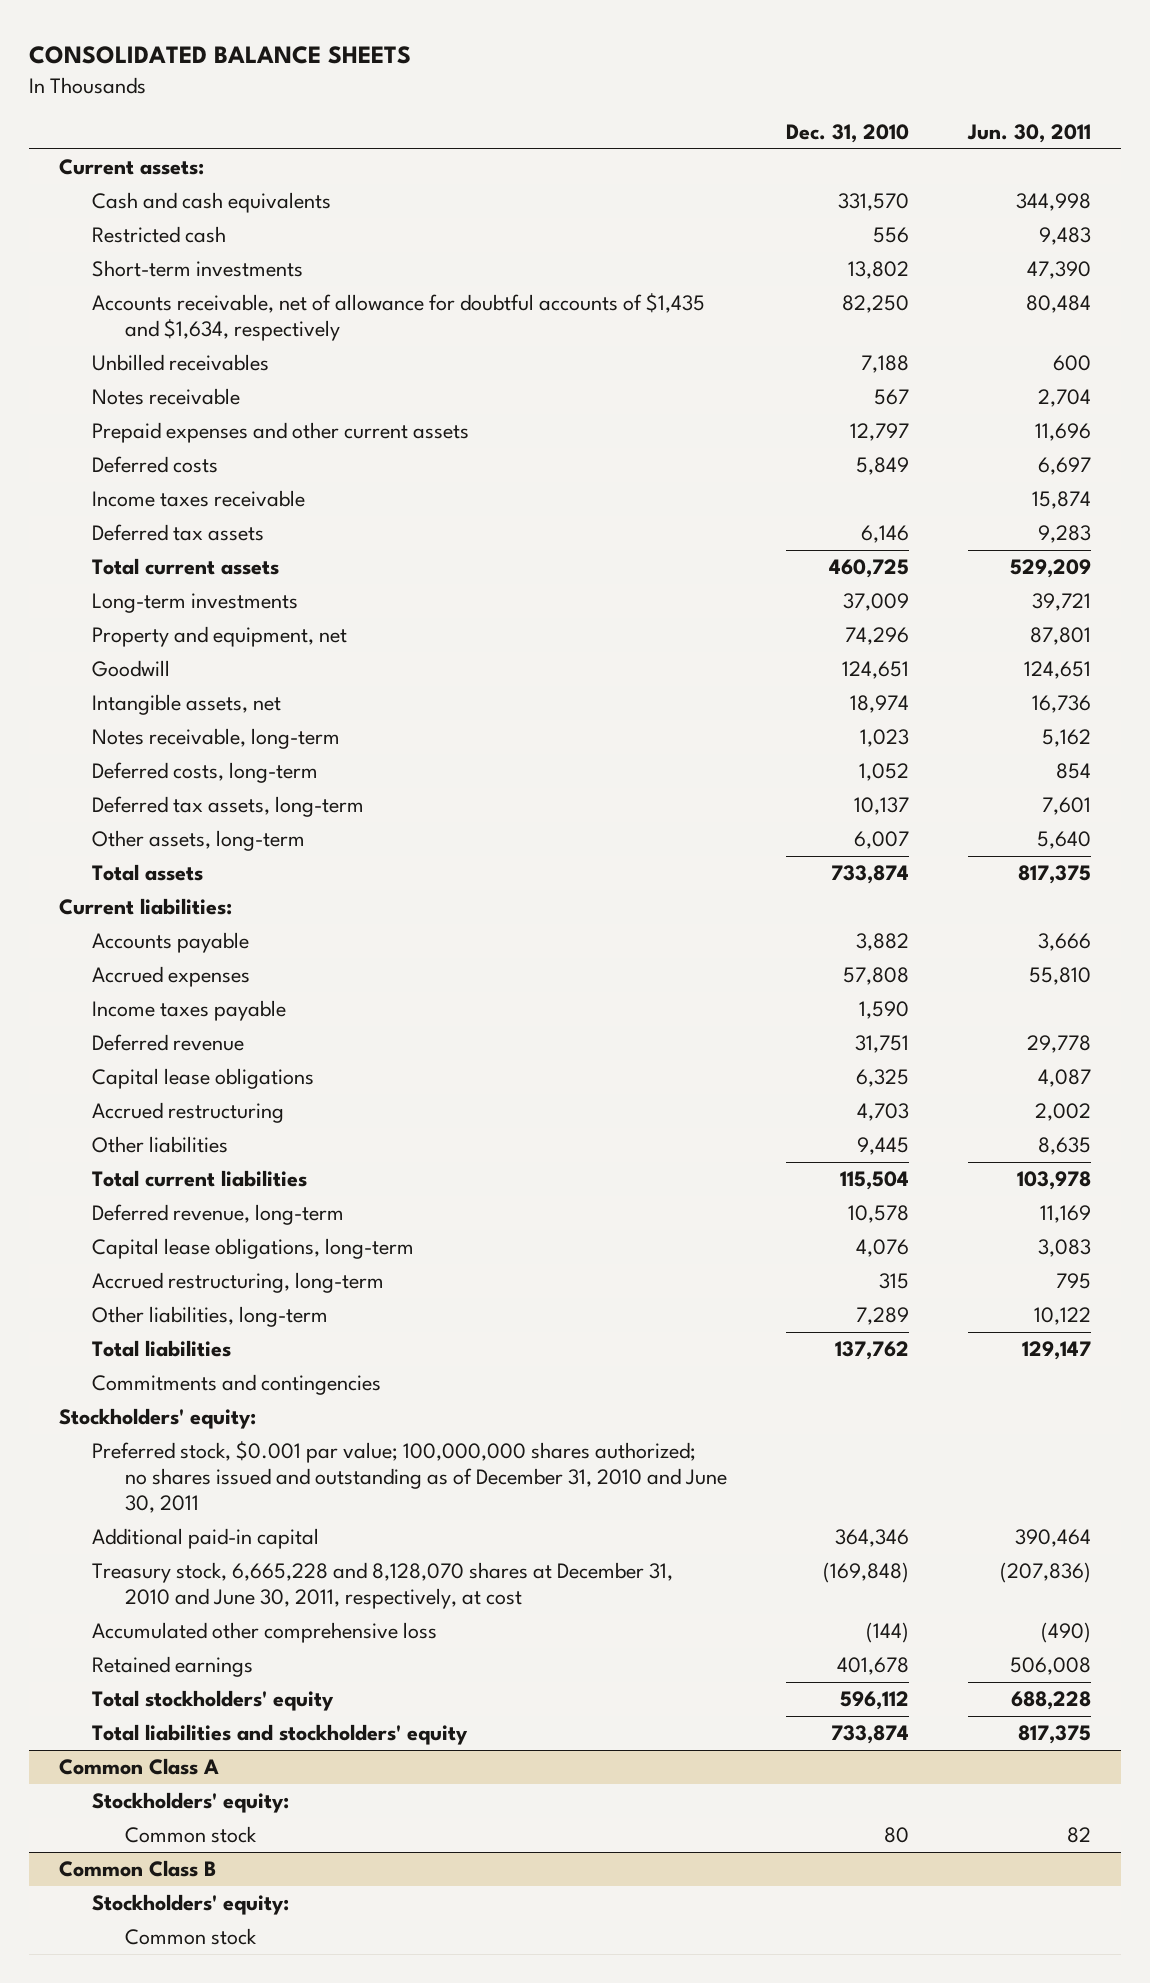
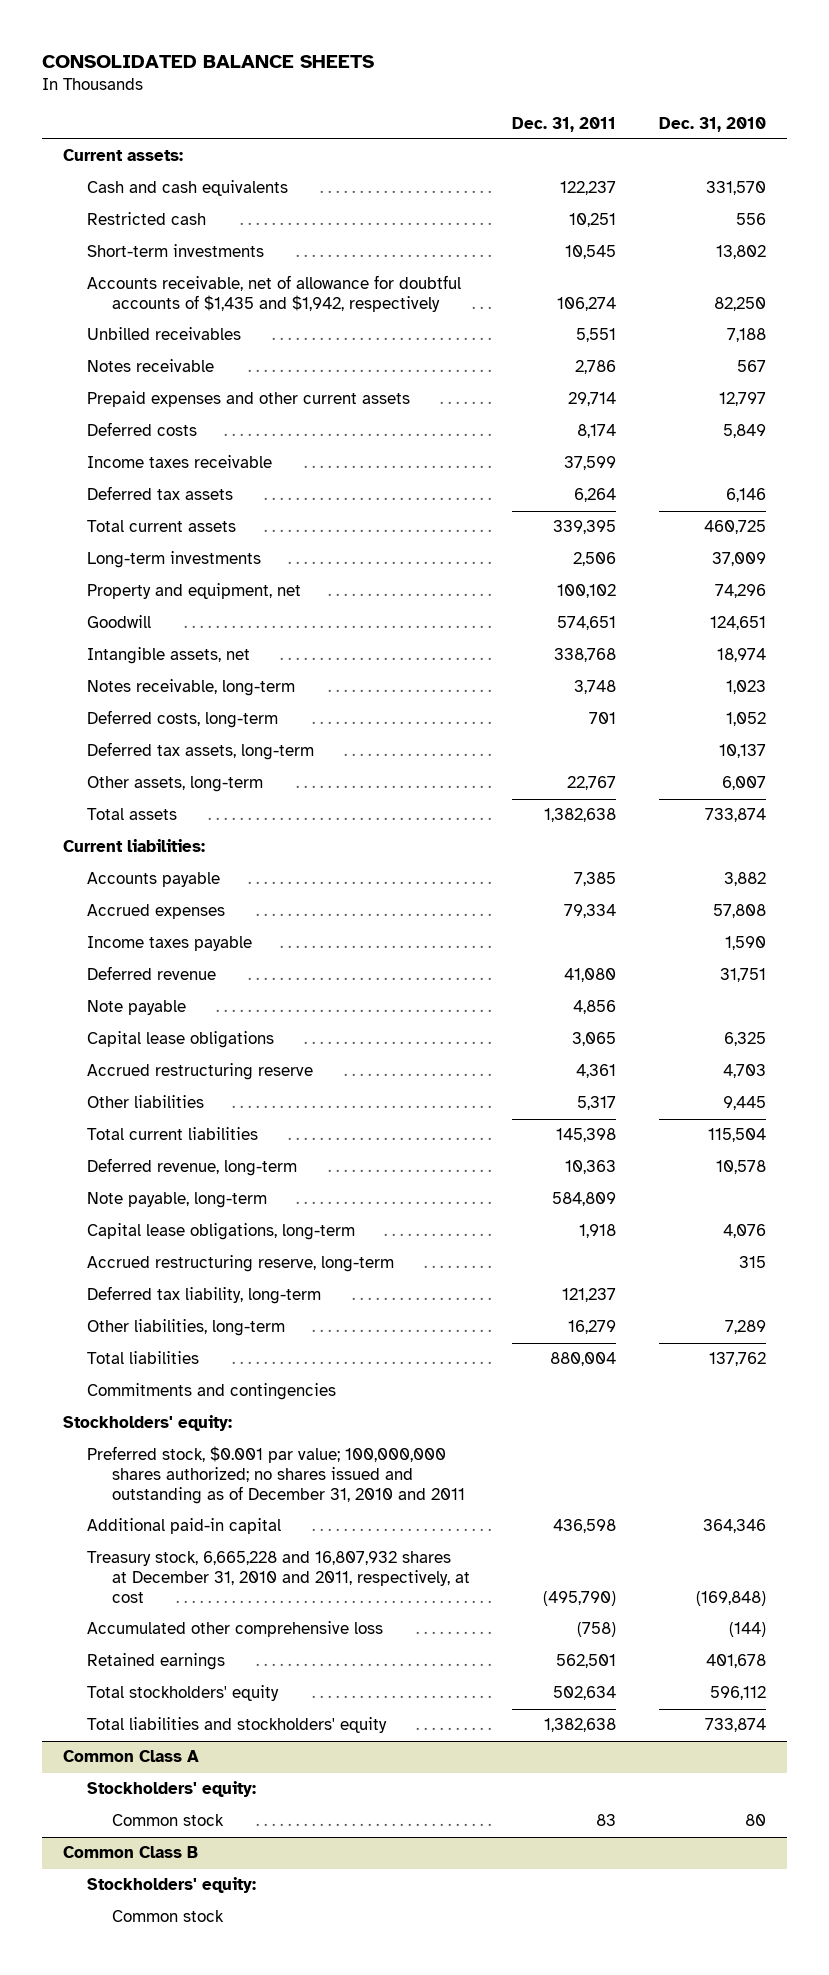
[967,123,1092,143] Jun. 30, 2011 -> none
none -> [512,116,617,132] Dec. 31, 2011
[91,293,705,342] Accounts receivable, net of allowance for doubtful accounts of $1,435 and $1,634, respectively -> [87,275,462,313] Accounts receivable, net of allowance for doubtful accounts of $1,435 and $1,942, respectively
none -> [87,1000,187,1016] Note payable
[91,1102,284,1124] Accrued restructuring -> [87,1063,314,1081] Accrued restructuring reserve
none -> [87,1192,268,1209] Note payable, long-term
[91,1272,384,1294] Accrued restructuring, long-term -> [87,1255,395,1273] Accrued restructuring reserve, long-term
none -> [87,1286,322,1305] Deferred tax liability, long-term
[91,1441,728,1514] Preferred stock, $0.001 par value; 100,000,000 shares authorized; no shares issued and outstanding as of December 31, 2010 and June 30, 2011 -> [87,1446,465,1505] Preferred stock, $0.001 par value; 100,000,000 shares authorized; no shares issued and outstanding as of December 31, 2010 and 2011
[91,1562,673,1610] Treasury stock, 6,665,228 and 8,128,070 shares at December 31, 2010 and June 30, 2011, respectively, at cost -> [87,1551,470,1604] Treasury stock, 6,665,228 and 16,807,932 shares at December 31, 2010 and 2011, respectively, at cost

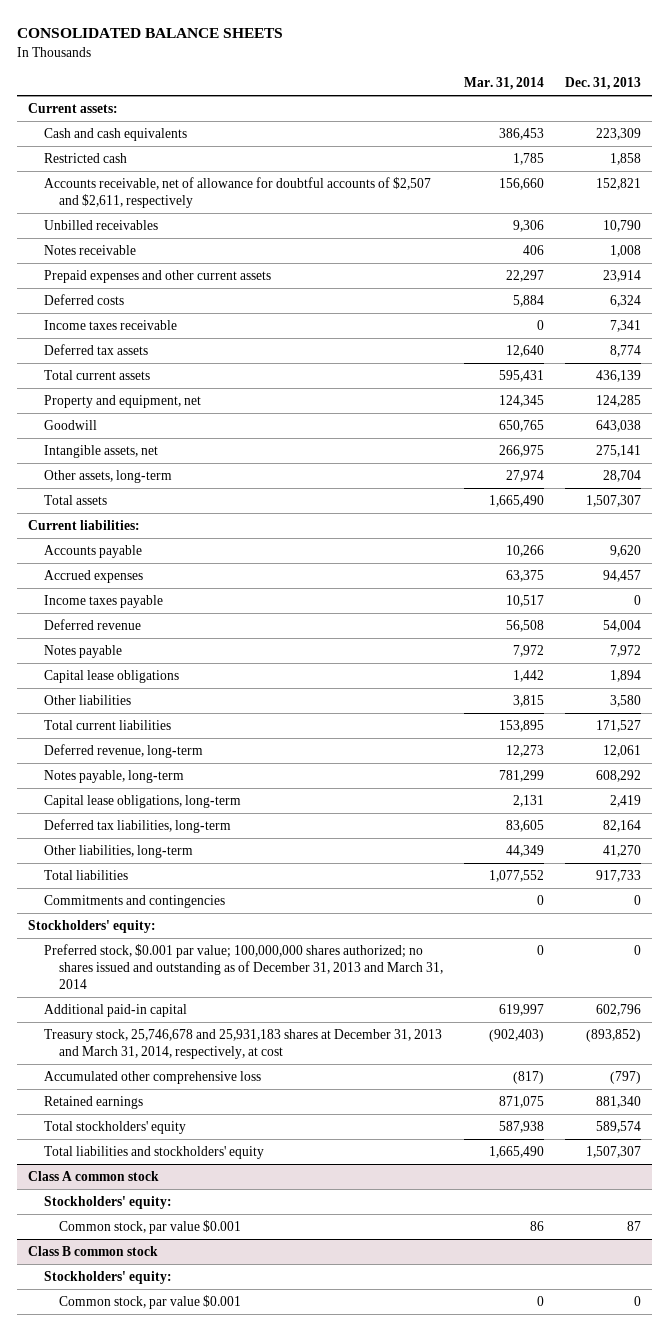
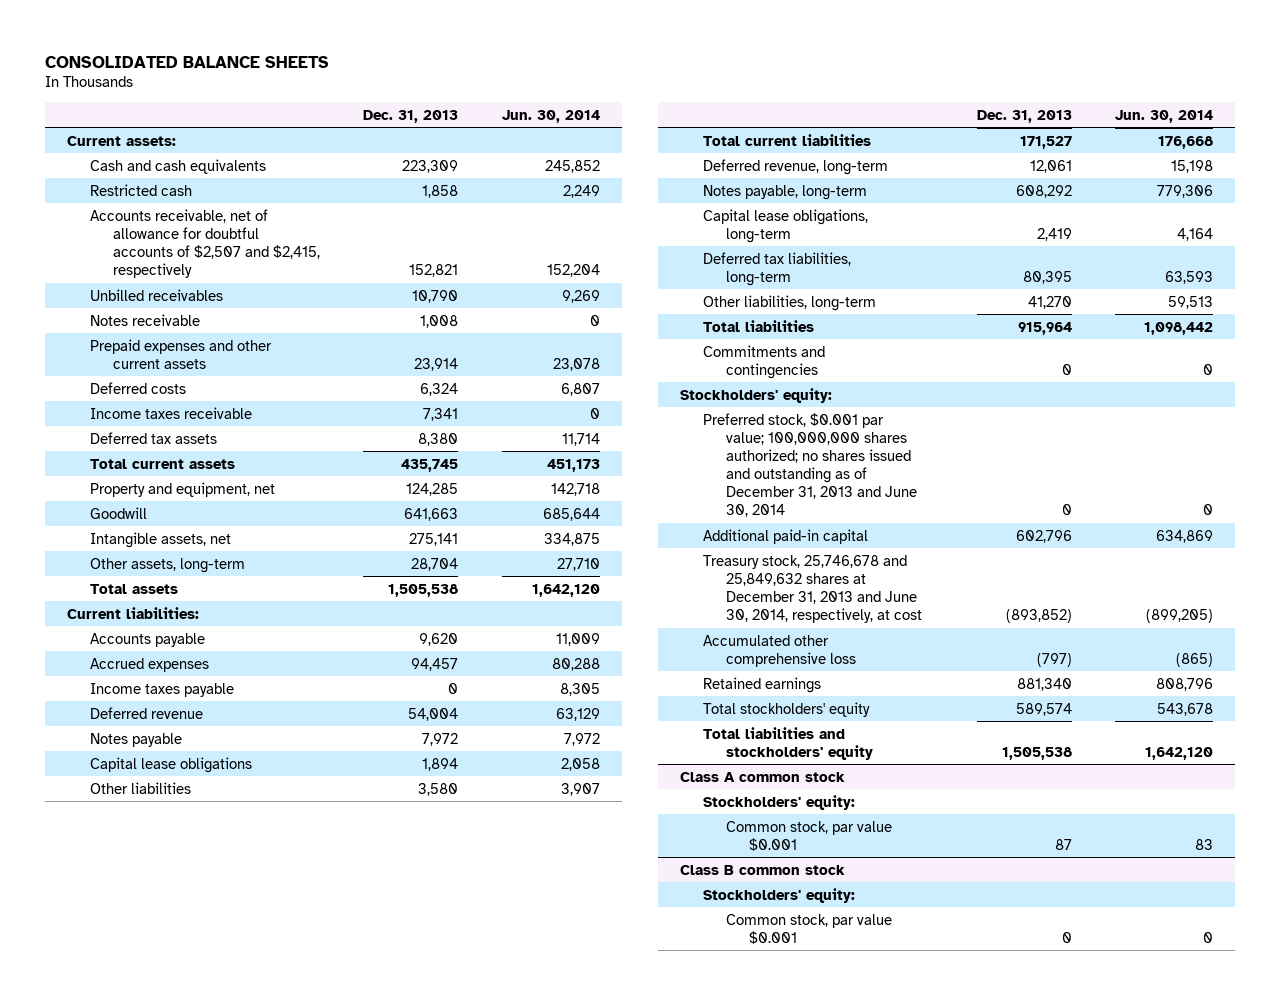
[464,77,545,91] Mar. 31, 2014 -> none
none -> [501,109,600,123] Jun. 30, 2014
[43,176,431,209] Accounts receivable, net of allowance for doubtful accounts of $2,507 and $2,611, respectively -> [89,208,320,279] Accounts receivable, net of allowance for doubtful accounts of $2,507 and $2,415, respectively
[610,344,642,357] 8,774 -> [418,432,459,446] 8,380
[596,369,642,382] 436,139 -> [401,458,459,472] 435,745
[596,419,642,432] 643,038 -> [404,507,459,521] 641,663
[586,494,642,507] 1,507,307 -> [388,583,459,597] 1,505,538
[603,819,642,832] 82,164 -> [1022,270,1072,284] 80,395
[596,869,642,882] 917,733 -> [1017,321,1072,335] 915,964
[43,943,444,990] Preferred stock, $0.001 par value; 100,000,000 shares authorized; no shares issued and outstanding as of December 31, 2013 and March 31, 2014 -> [702,412,918,518] Preferred stock, $0.001 par value; 100,000,000 shares authorized; no shares issued and outstanding as of December 31, 2013 and June 30, 2014
[43,1028,442,1060] Treasury stock, 25,746,678 and 25,931,183 shares at December 31, 2013 and March 31, 2014, respectively, at cost -> [702,554,923,624] Treasury stock, 25,746,678 and 25,849,632 shares at December 31, 2013 and June 30, 2014, respectively, at cost
[586,1145,642,1158] 1,507,307 -> [1001,746,1072,760] 1,505,538

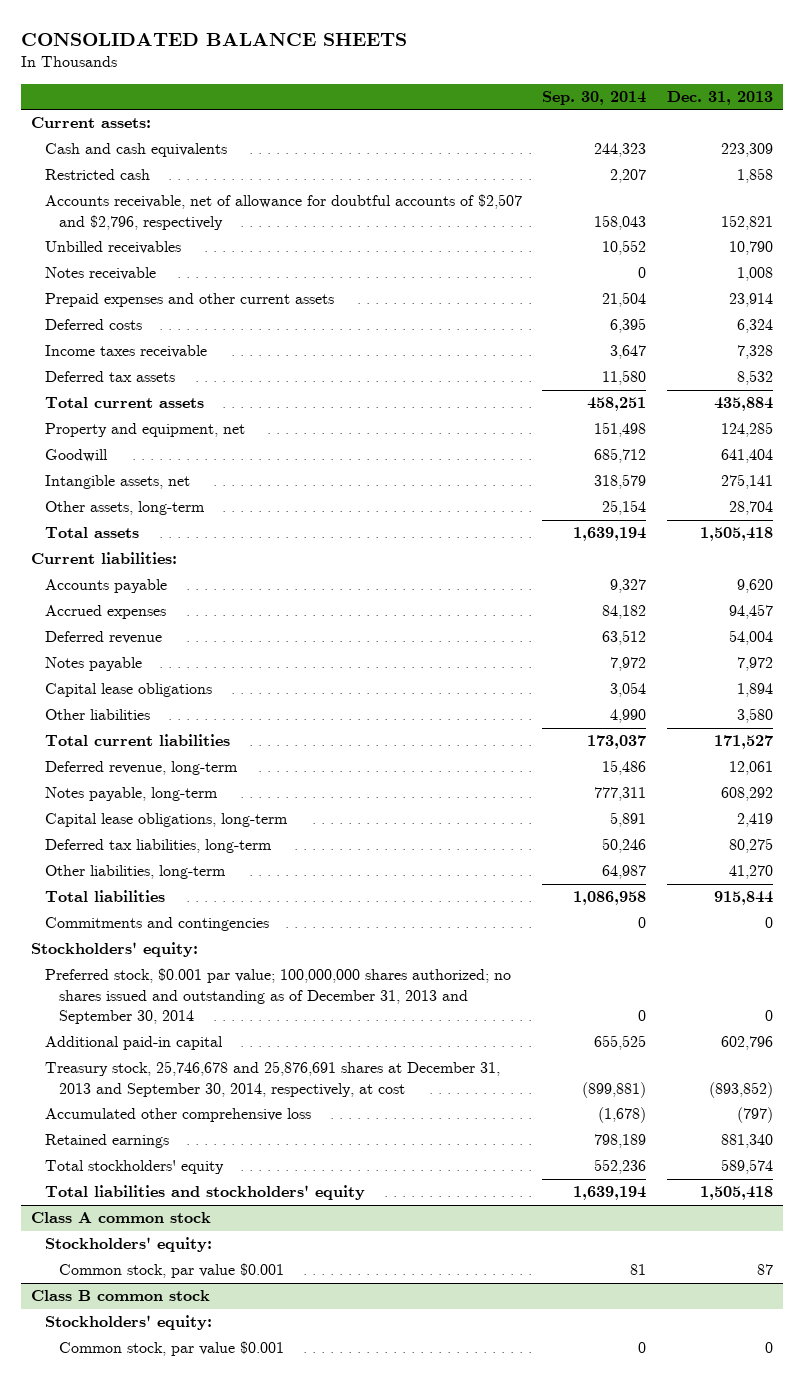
[501,109,600,123] Jun. 30, 2014 -> none
none -> [542,91,647,106] Sep. 30, 2014
[89,208,320,279] Accounts receivable, net of allowance for doubtful accounts of $2,507 and $2,415, respectively -> [45,194,523,230] Accounts receivable, net of allowance for doubtful accounts of $2,507 and $2,796, respectively
[423,407,459,421] 7,341 -> [736,345,773,360] 7,328
[418,432,459,446] 8,380 -> [736,370,773,386] 8,532
[401,458,459,472] 435,745 -> [713,397,773,412] 435,884
[404,507,459,521] 641,663 -> [720,449,773,464] 641,404
[388,583,459,597] 1,505,538 -> [699,527,773,542] 1,505,418
[89,682,234,697] Income taxes payable -> none
[1022,270,1072,284] 80,395 -> [728,838,773,854] 80,275
[1017,321,1072,335] 915,964 -> [713,891,773,906] 915,844
[702,412,918,518] Preferred stock, $0.001 par value; 100,000,000 shares authorized; no shares issued and outstanding as of December 31, 2013 and June 30, 2014 -> [45,968,512,1025] Preferred stock, $0.001 par value; 100,000,000 shares authorized; no shares issued and outstanding as of December 31, 2013 and September 30, 2014
[702,554,923,624] Treasury stock, 25,746,678 and 25,849,632 shares at December 31, 2013 and June 30, 2014, respectively, at cost -> [45,1061,501,1097] Treasury stock, 25,746,678 and 25,876,691 shares at December 31, 2013 and September 30, 2014, respectively, at cost
[1001,746,1072,760] 1,505,538 -> [699,1186,773,1201] 1,505,418

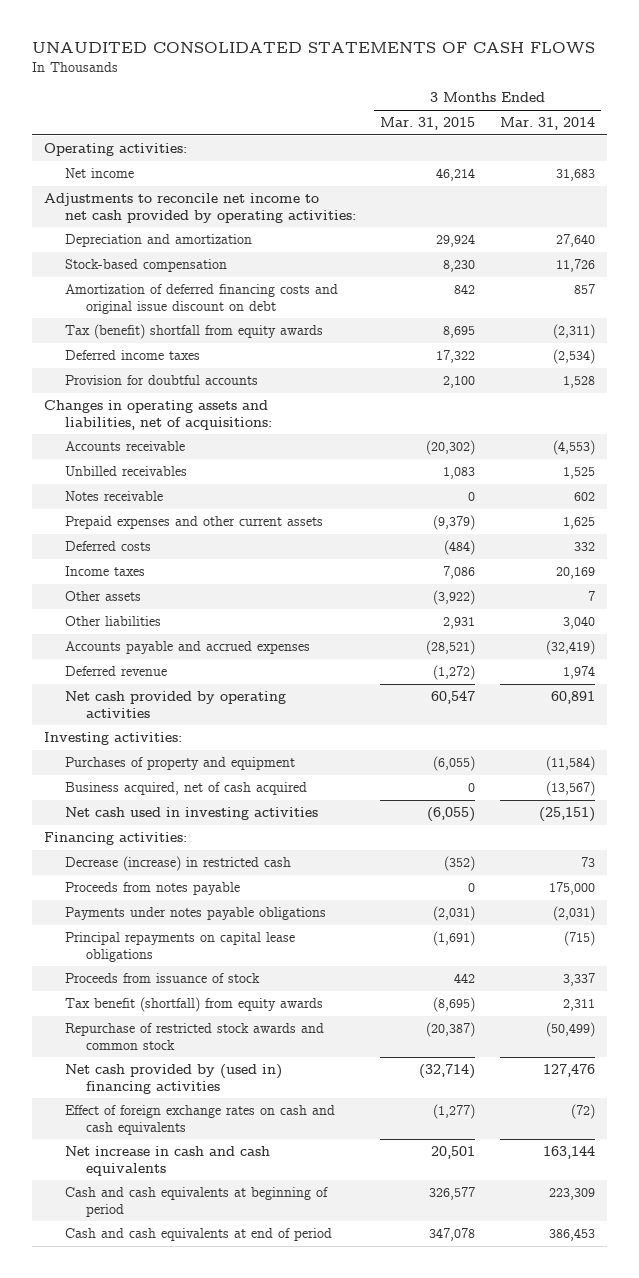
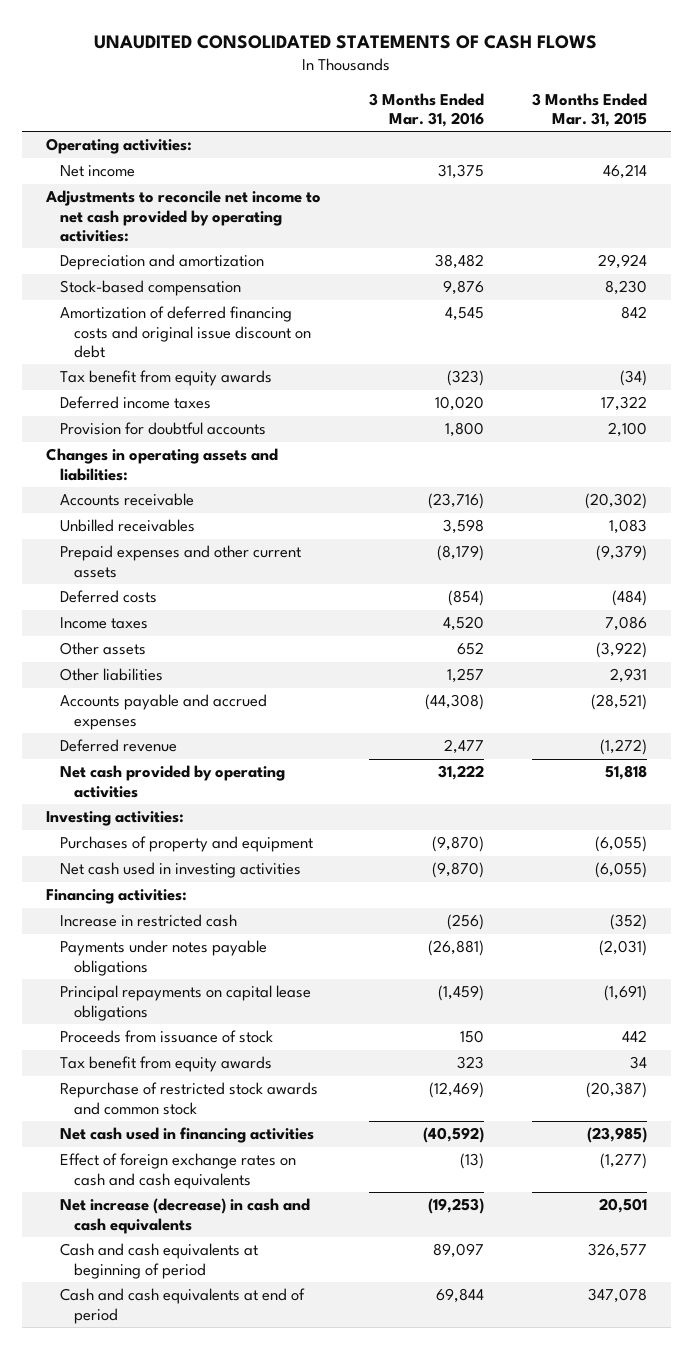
[500,117,596,131] Mar. 31, 2014 -> none
none -> [368,92,484,128] 3 Months Ended Mar. 31, 2016
[64,324,323,340] Tax (benefit) shortfall from equity awards -> [59,370,272,387] Tax benefit from equity awards
[443,326,476,339] 8,695 -> [619,370,647,387] (34)
[43,400,272,430] Changes in operating assets and liabilities, net of acquisitions: -> [45,448,278,481] Changes in operating assets and liabilities:
[64,491,163,502] Notes receivable -> none
[431,691,476,705] 60,547 -> [604,765,647,781] 51,818
[64,782,307,796] Business acquired, net of cash acquired -> none
[64,882,240,896] Proceeds from notes payable -> none
[64,856,291,872] Decrease (increase) in restricted cash -> [59,914,237,928] Increase in restricted cash
[64,997,323,1013] Tax benefit (shortfall) from equity awards -> [59,1056,272,1073] Tax benefit from equity awards
[433,997,476,1013] (8,695) -> [629,1056,647,1070] 34
[64,1064,282,1094] Net cash provided by (used in) financing activities -> [59,1127,314,1144] Net cash used in financing activities
[419,1064,476,1080] (32,714) -> [586,1127,647,1144] (23,985)
[64,1146,270,1176] Net increase in cash and cash equivalents -> [59,1198,310,1234] Net increase (decrease) in cash and cash equivalents

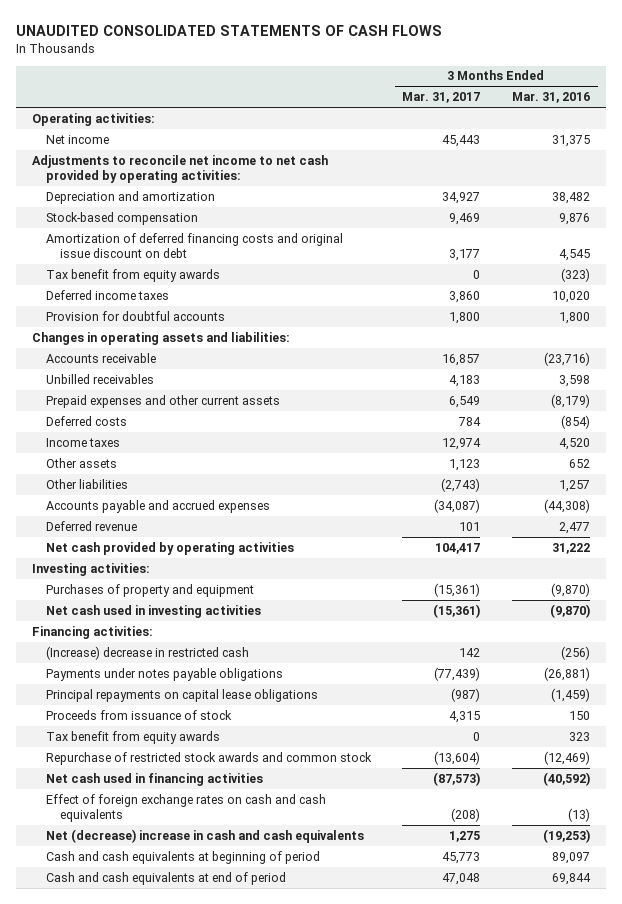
[531,92,647,128] 3 Months Ended Mar. 31, 2015 -> none
none -> [402,92,481,104] Mar. 31, 2017
[59,914,237,928] Increase in restricted cash -> [45,645,249,660] (Increase) decrease in restricted cash
[59,1198,310,1234] Net increase (decrease) in cash and cash equivalents -> [45,828,364,843] Net (decrease) increase in cash and cash equivalents

